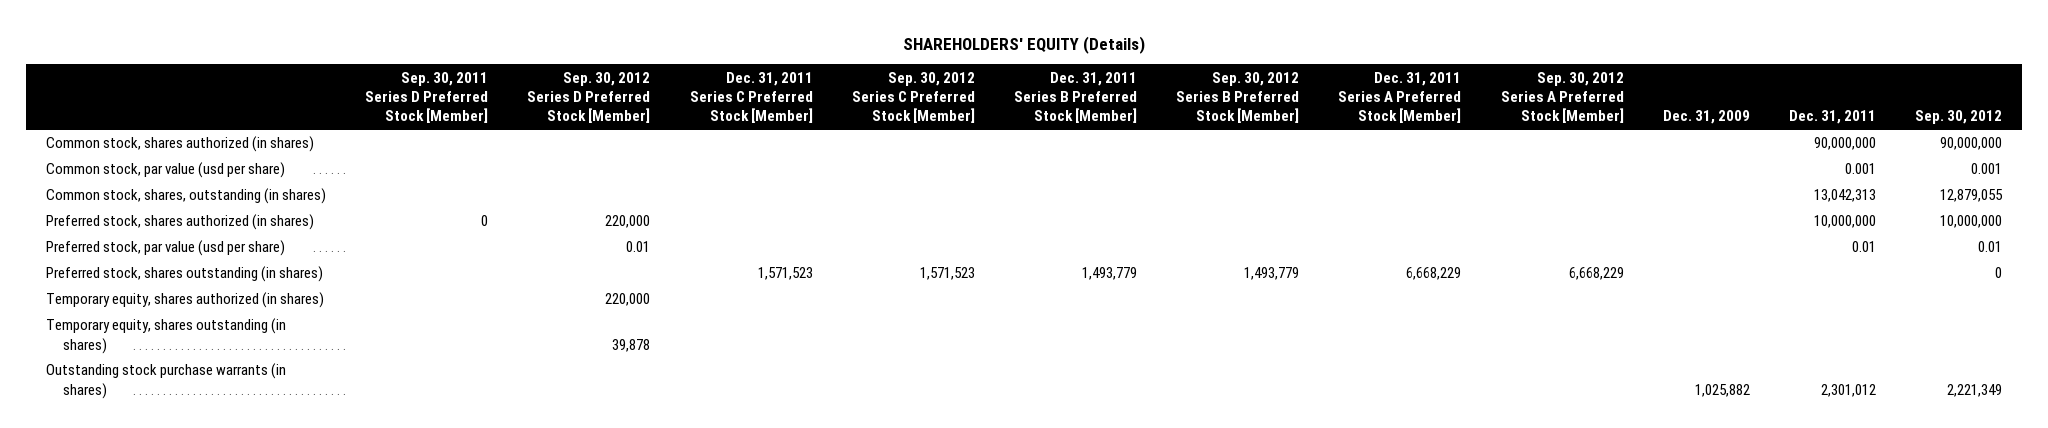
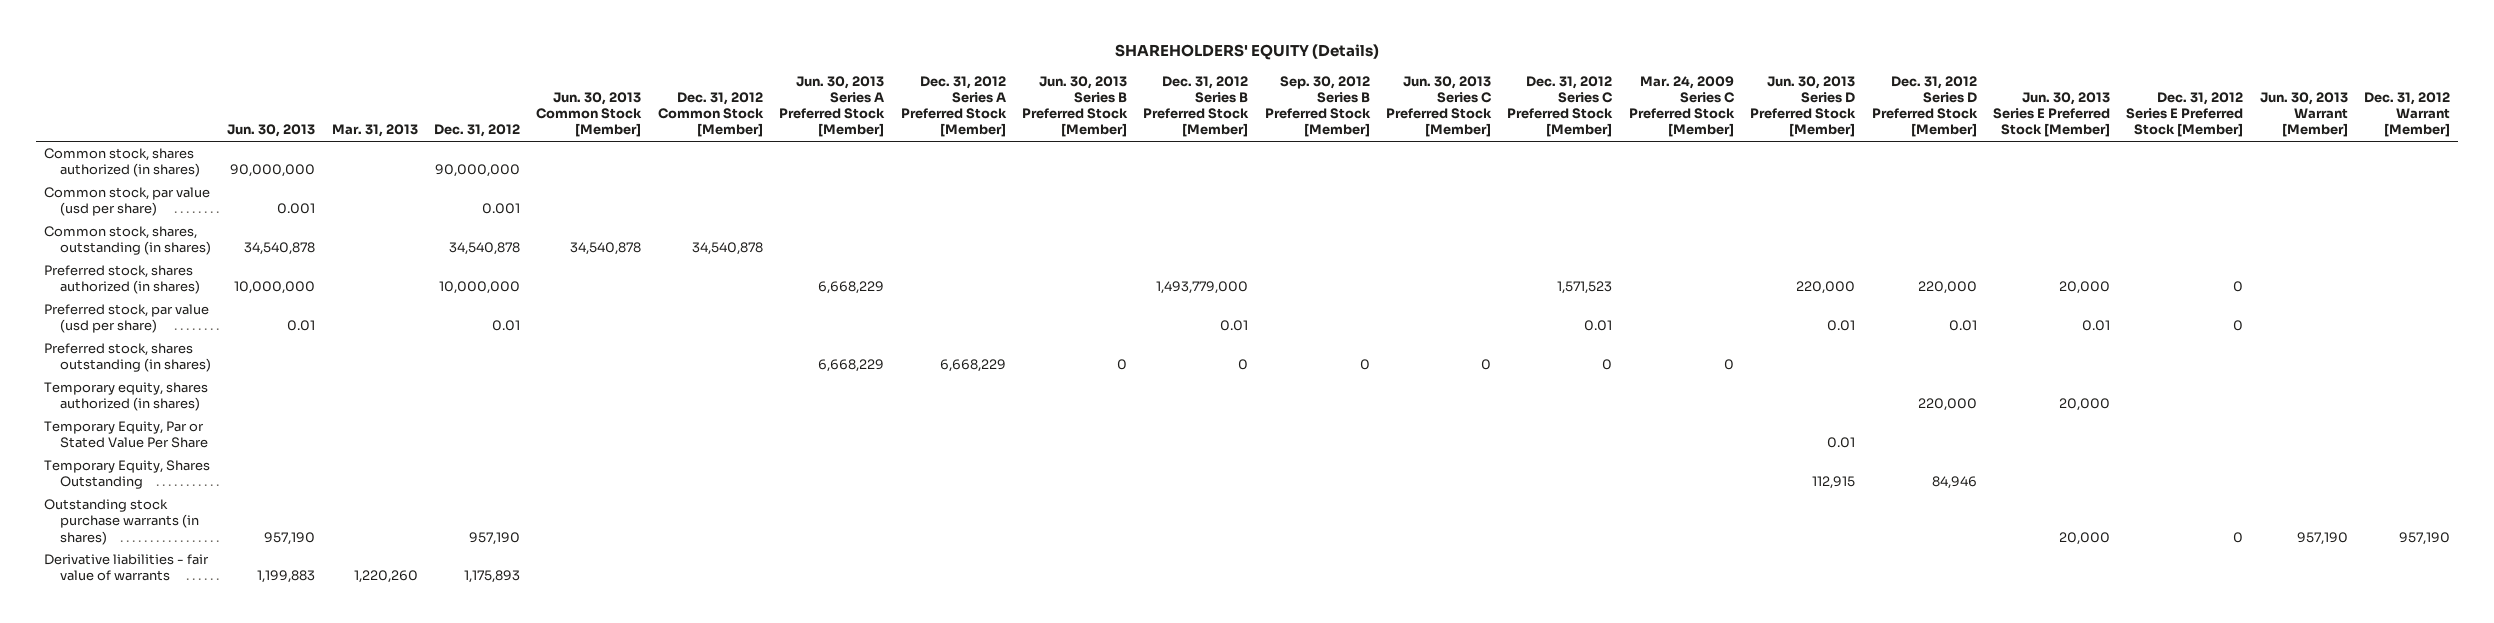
[365,71,489,124] Sep. 30, 2011 Series D Preferred Stock [Member] -> none
[527,71,651,124] Sep. 30, 2012 Series D Preferred Stock [Member] -> none
[689,71,813,124] Dec. 31, 2011 Series C Preferred Stock [Member] -> none
[851,71,975,124] Sep. 30, 2012 Series C Preferred Stock [Member] -> none
[1014,71,1138,124] Dec. 31, 2011 Series B Preferred Stock [Member] -> none
[1338,71,1462,124] Dec. 31, 2011 Series A Preferred Stock [Member] -> none
[1500,71,1624,124] Sep. 30, 2012 Series A Preferred Stock [Member] -> none
[1662,110,1750,125] Dec. 31, 2009 -> none
[1788,110,1876,125] Dec. 31, 2011 -> none
[1915,110,2003,125] Sep. 30, 2012 -> none
none -> [227,124,316,138] Jun. 30, 2013
none -> [331,124,418,138] Mar. 31, 2013
none -> [434,124,521,138] Dec. 31, 2012
none -> [536,91,643,138] Jun. 30, 2013 Common Stock [Member]
none -> [657,91,764,138] Dec. 31, 2012 Common Stock [Member]
none -> [779,75,886,138] Jun. 30, 2013 Series A Preferred Stock [Member]
none -> [900,75,1007,138] Dec. 31, 2012 Series A Preferred Stock [Member]
none -> [1021,75,1128,138] Jun. 30, 2013 Series B Preferred Stock [Member]
none -> [1143,75,1250,138] Dec. 31, 2012 Series B Preferred Stock [Member]
none -> [1386,75,1493,138] Jun. 30, 2013 Series C Preferred Stock [Member]
none -> [1507,75,1614,138] Dec. 31, 2012 Series C Preferred Stock [Member]
none -> [1628,75,1735,138] Mar. 24, 2009 Series C Preferred Stock [Member]
none -> [1750,75,1857,138] Jun. 30, 2013 Series D Preferred Stock [Member]
none -> [1871,75,1978,138] Dec. 31, 2012 Series D Preferred Stock [Member]
none -> [1992,91,2110,138] Jun. 30, 2013 Series E Preferred Stock [Member]
none -> [2126,91,2244,138] Dec. 31, 2012 Series E Preferred Stock [Member]
none -> [2259,91,2348,138] Jun. 30, 2013 Warrant [Member]
none -> [2363,91,2450,138] Dec. 31, 2012 Warrant [Member]
[1244,267,1300,281] 1,493,779 -> [1359,359,1370,371] 0
none -> [44,421,208,449] Temporary Equity, Par or Stated Value Per Share
[46,318,287,354] Temporary equity, shares outstanding (in shares) -> [44,460,211,490] Temporary Equity, Shares Outstanding
none -> [44,554,210,582] Derivative liabilities - fair value of warrants

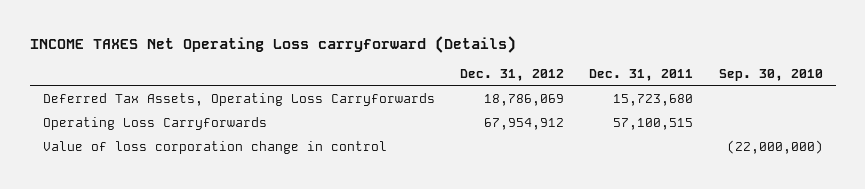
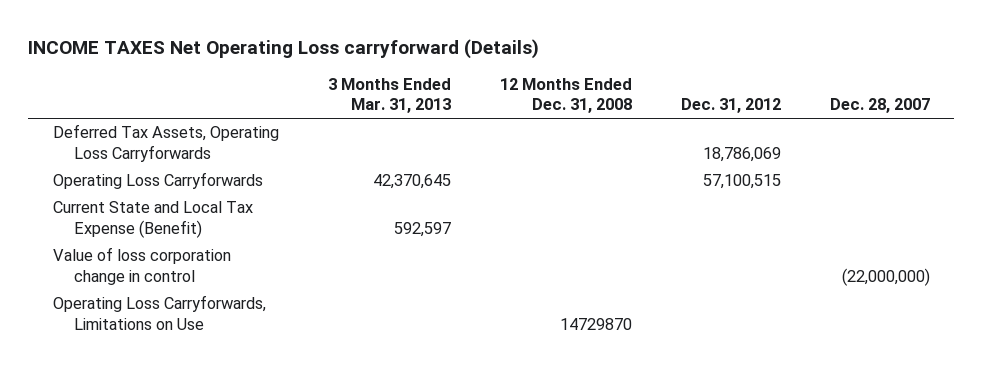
[589,68,694,81] Dec. 31, 2011 -> none
[718,68,823,81] Sep. 30, 2010 -> none
none -> [327,77,451,114] 3 Months Ended Mar. 31, 2013
none -> [499,77,632,114] 12 Months Ended Dec. 31, 2008
none -> [829,98,930,114] Dec. 28, 2007
[484,118,565,131] 67,954,912 -> [702,174,781,190] 57,100,515
none -> [52,201,253,238] Current State and Local Tax Expense (Benefit)
none -> [52,295,266,330] Operating Loss Carryforwards, Limitations on Use

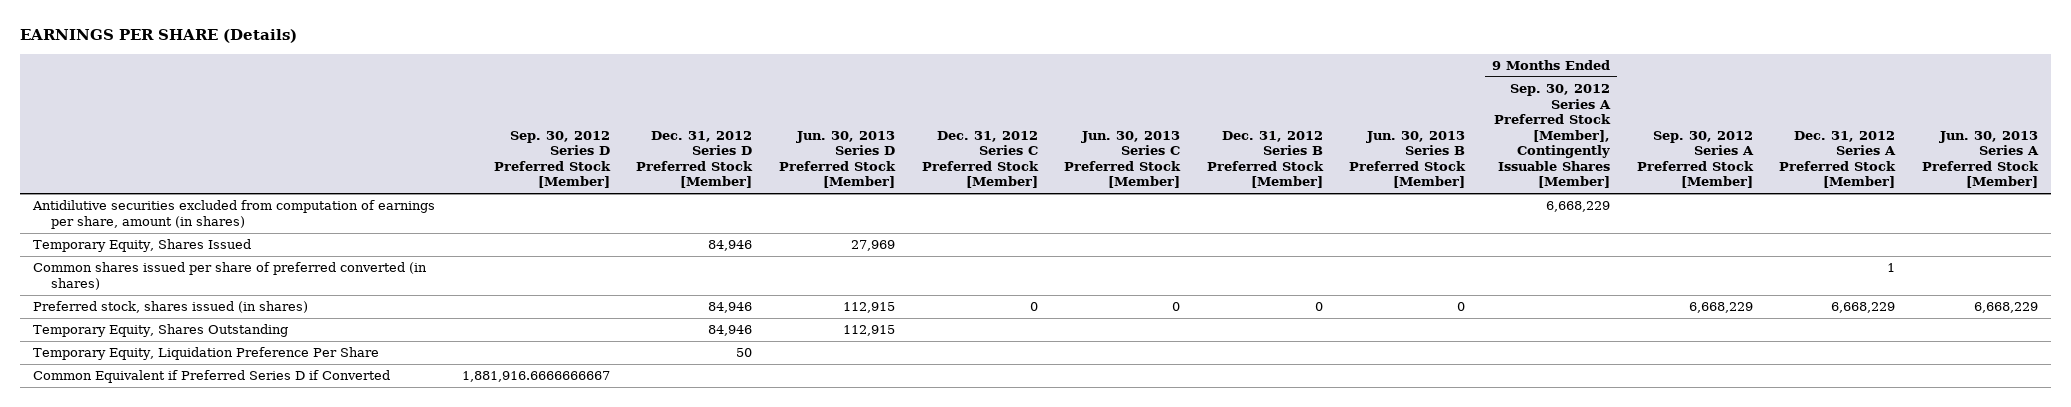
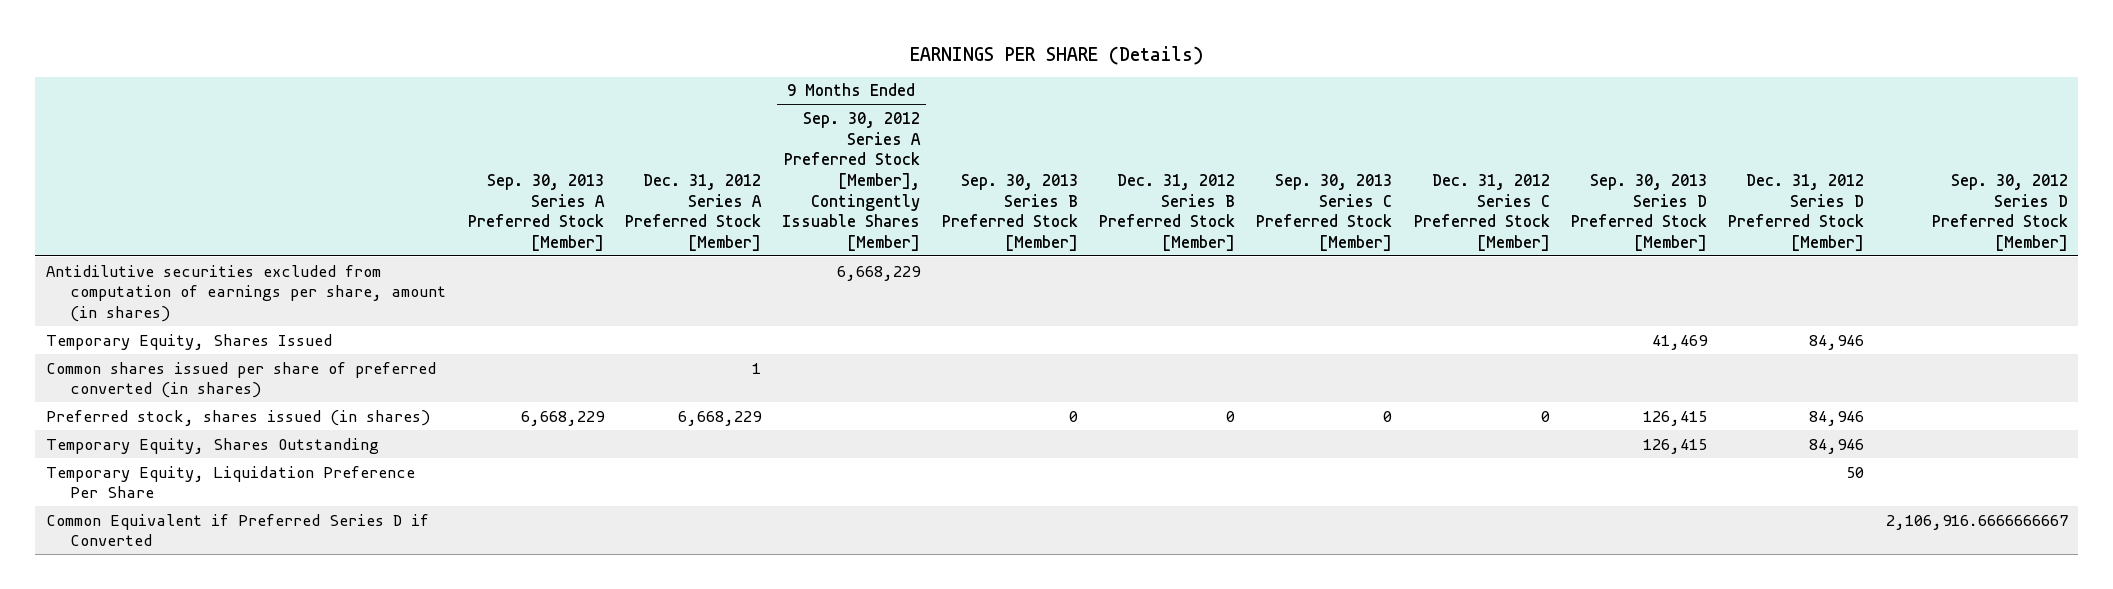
[779,130,897,189] Jun. 30, 2013 Series D Preferred Stock [Member] -> none
[1064,130,1182,189] Jun. 30, 2013 Series C Preferred Stock [Member] -> none
[1349,130,1467,189] Jun. 30, 2013 Series B Preferred Stock [Member] -> none
[1636,130,1754,189] Sep. 30, 2012 Series A Preferred Stock [Member] -> none
[1921,130,2039,189] Jun. 30, 2013 Series A Preferred Stock [Member] -> none
none -> [467,173,605,251] Sep. 30, 2013 Series A Preferred Stock [Member]
none -> [941,173,1078,251] Sep. 30, 2013 Series B Preferred Stock [Member]
none -> [1256,173,1393,251] Sep. 30, 2013 Series C Preferred Stock [Member]
none -> [1570,173,1707,251] Sep. 30, 2013 Series D Preferred Stock [Member]
[461,371,610,383] 1,881,916.6666666667 -> [1885,514,2068,530] 2,106,916.6666666667

